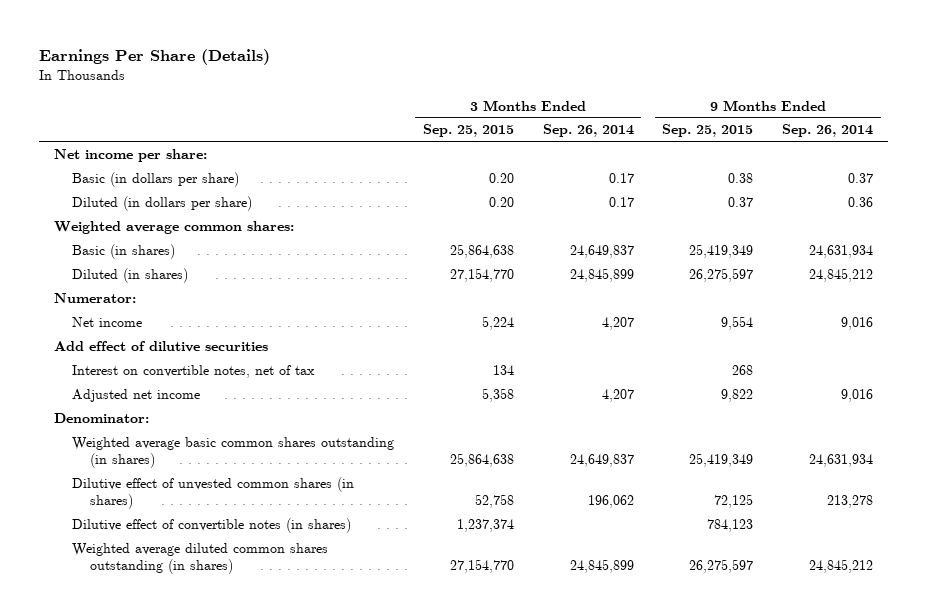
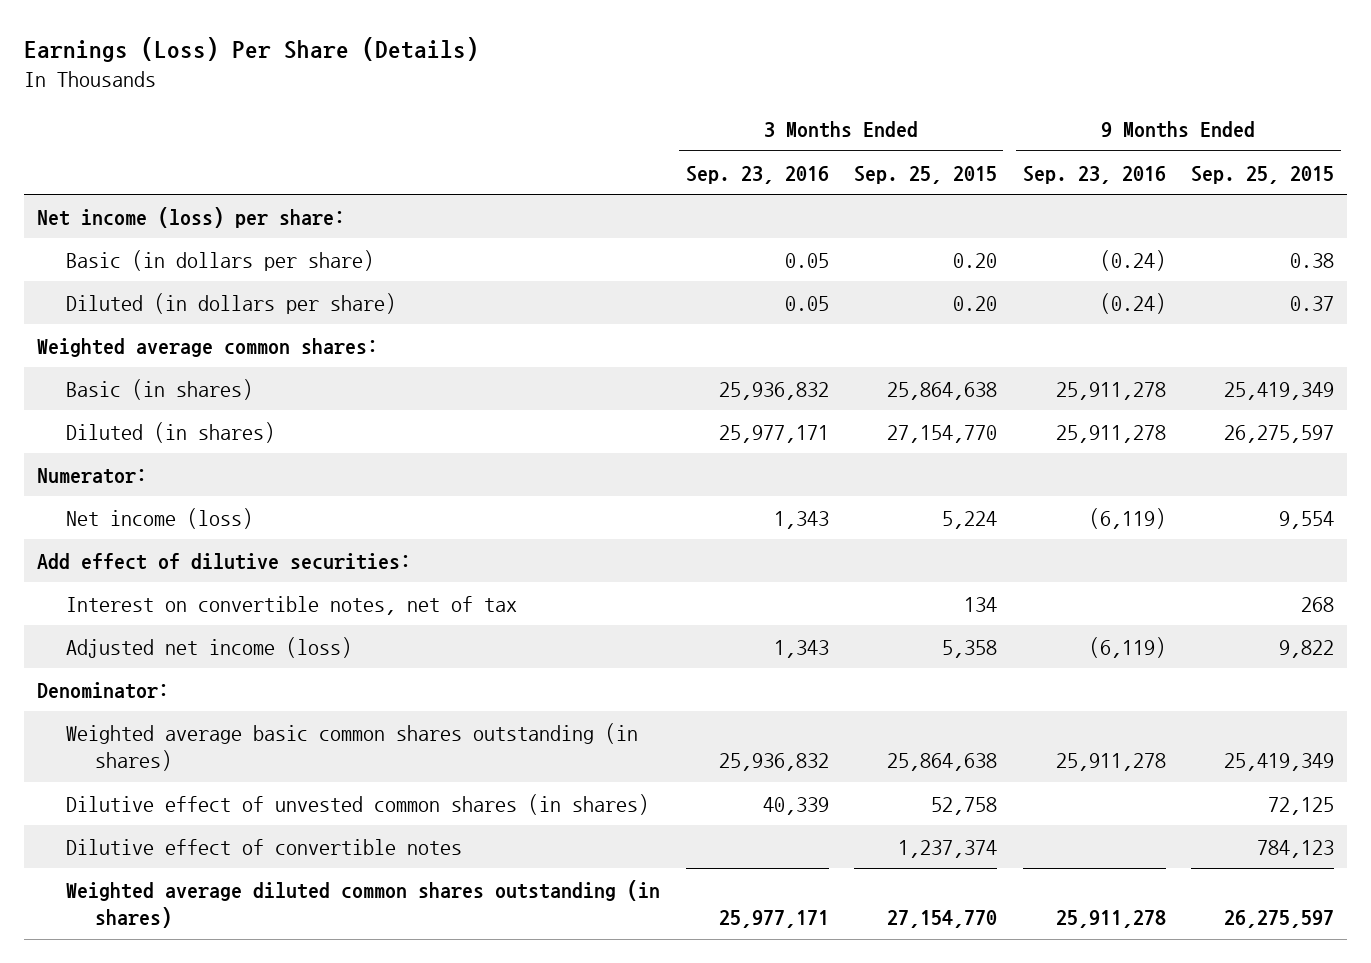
[39,48,271,65] Earnings Per Share (Details) -> [23,37,479,63] Earnings (Loss) Per Share (Details)
[542,124,634,138] Sep. 26, 2014 -> none
[782,124,874,138] Sep. 26, 2014 -> none
none -> [685,165,829,184] Sep. 23, 2016
none -> [1022,165,1166,184] Sep. 23, 2016
[53,148,207,162] Net income per share: -> [36,206,345,228] Net income (loss) per share:
[71,316,142,327] Net income -> [65,507,253,529] Net income (loss)
[53,340,268,352] Add effect of dilutive securities -> [36,552,411,570] Add effect of dilutive securities:
[71,388,200,402] Adjusted net income -> [65,636,352,658] Adjusted net income (loss)
[71,517,351,533] Dilutive effect of convertible notes (in shares) -> [65,838,462,855] Dilutive effect of convertible notes

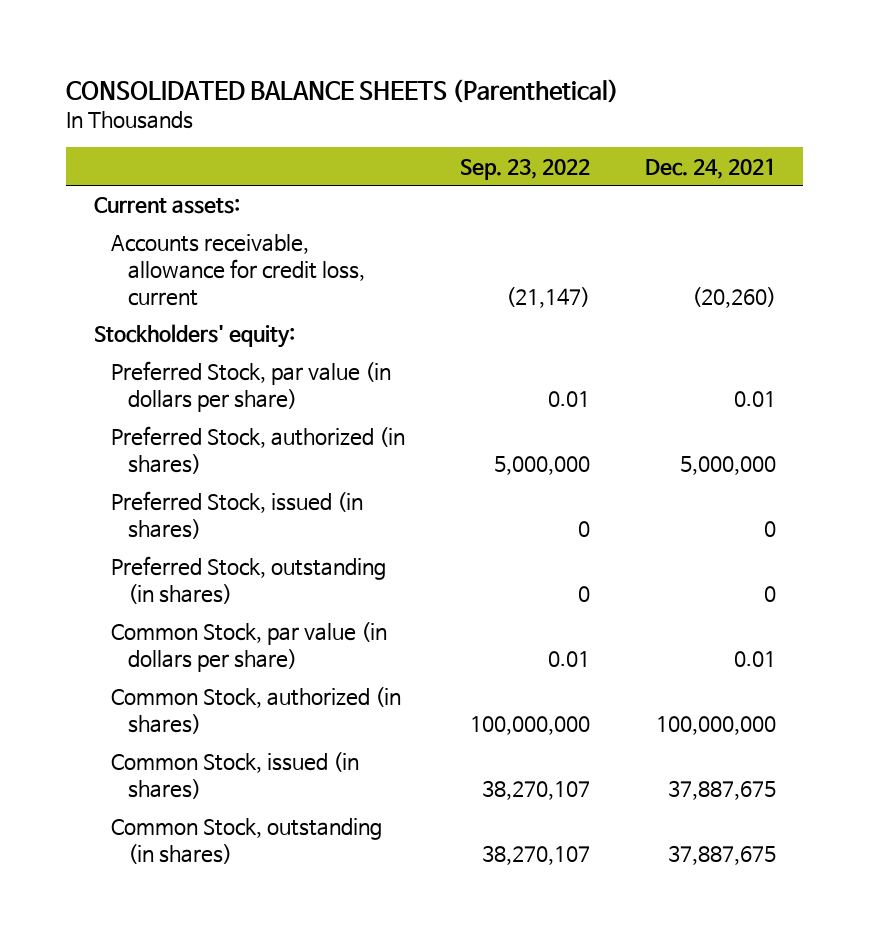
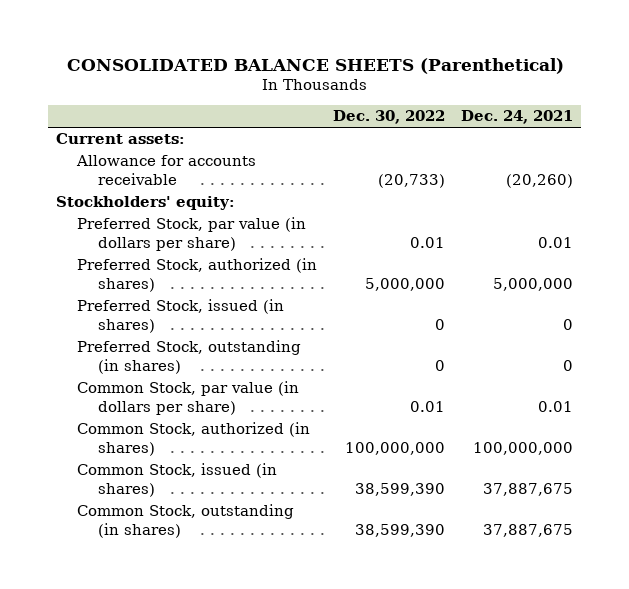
[459,158,590,180] Sep. 23, 2022 -> none
none -> [333,110,446,125] Dec. 30, 2022
[111,234,366,306] Accounts receivable, allowance for credit loss, current -> [76,155,257,186] Allowance for accounts receivable

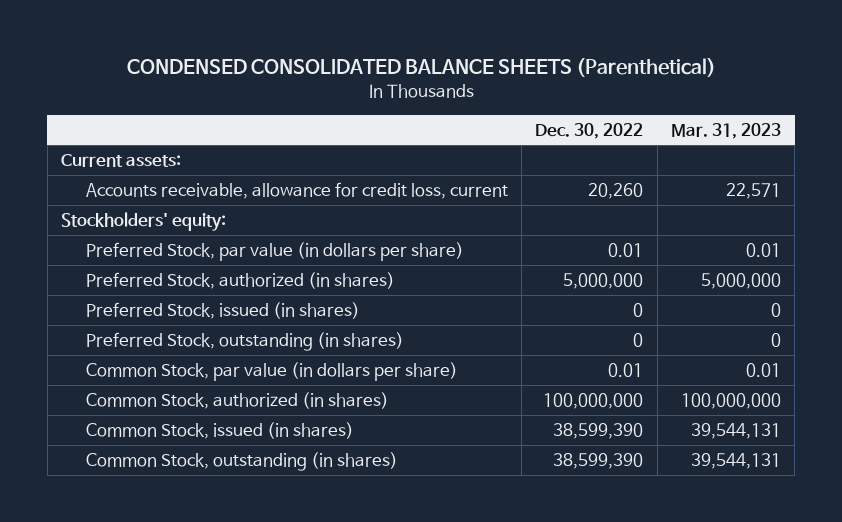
[66,57,564,74] CONSOLIDATED BALANCE SHEETS (Parenthetical) -> [127,58,717,78] CONDENSED CONSOLIDATED BALANCE SHEETS (Parenthetical)
[461,110,574,125] Dec. 24, 2021 -> none
none -> [671,122,782,139] Mar. 31, 2023
[76,155,257,186] Allowance for accounts receivable -> [85,181,508,199] Accounts receivable, allowance for credit loss, current
[378,174,446,189] (20,733) -> [588,182,644,199] 20,260

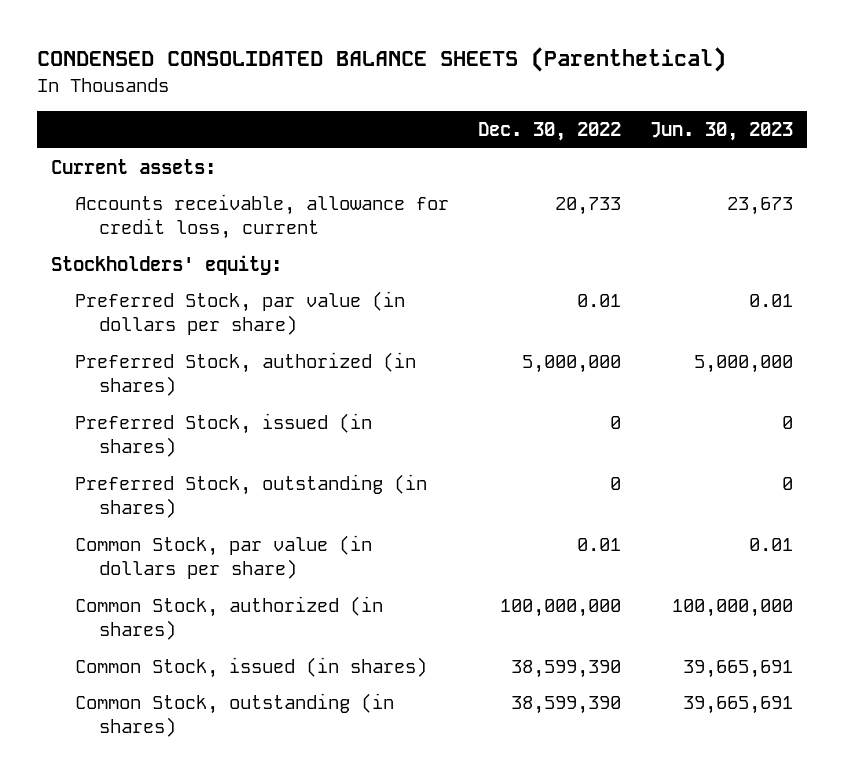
[671,122,782,139] Mar. 31, 2023 -> none
none -> [649,122,793,142] Jun. 30, 2023
[588,182,644,199] 20,260 -> [554,196,621,215] 20,733

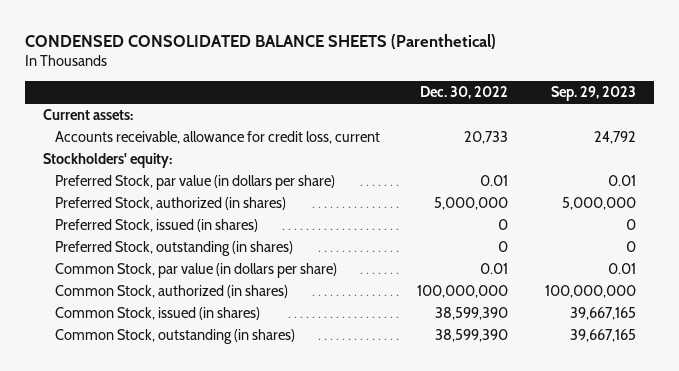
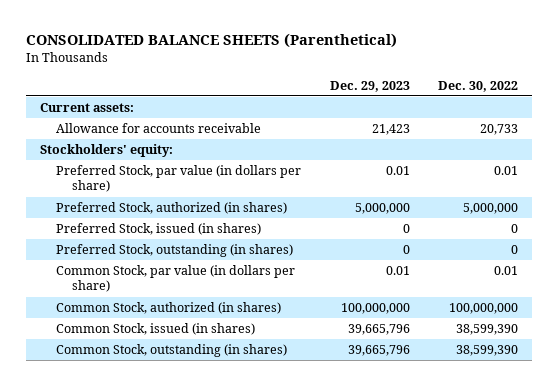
[24,33,496,49] CONDENSED CONSOLIDATED BALANCE SHEETS (Parenthetical) -> [25,33,397,49] CONSOLIDATED BALANCE SHEETS (Parenthetical)
[550,86,636,102] Sep. 29, 2023 -> none
none -> [329,80,410,92] Dec. 29, 2023
[55,131,381,145] Accounts receivable, allowance for credit loss, current -> [56,123,262,134] Allowance for accounts receivable

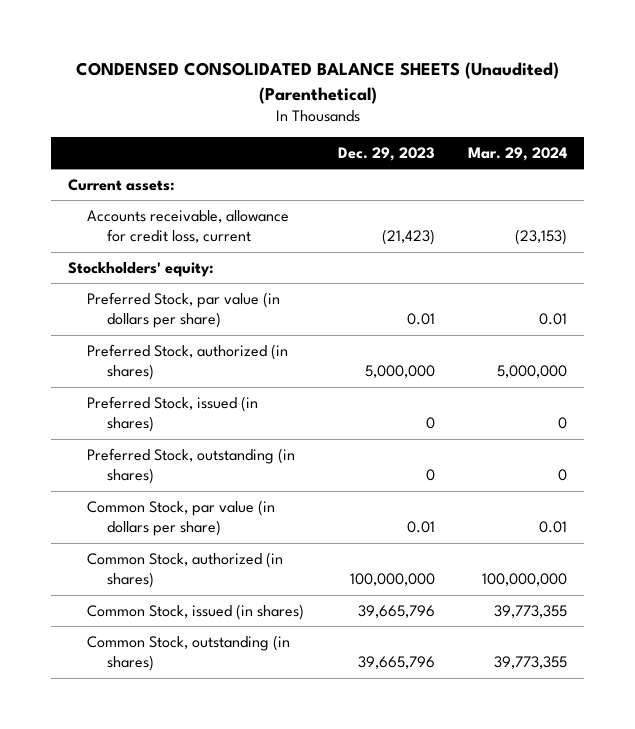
[25,33,397,49] CONSOLIDATED BALANCE SHEETS (Parenthetical) -> [75,62,559,104] CONDENSED CONSOLIDATED BALANCE SHEETS (Unaudited) (Parenthetical)
[438,80,519,92] Dec. 30, 2022 -> none
none -> [468,146,568,161] Mar. 29, 2024
[56,123,262,134] Allowance for accounts receivable -> [87,209,290,244] Accounts receivable, allowance for credit loss, current
[371,124,410,136] 21,423 -> [381,229,435,246] (21,423)

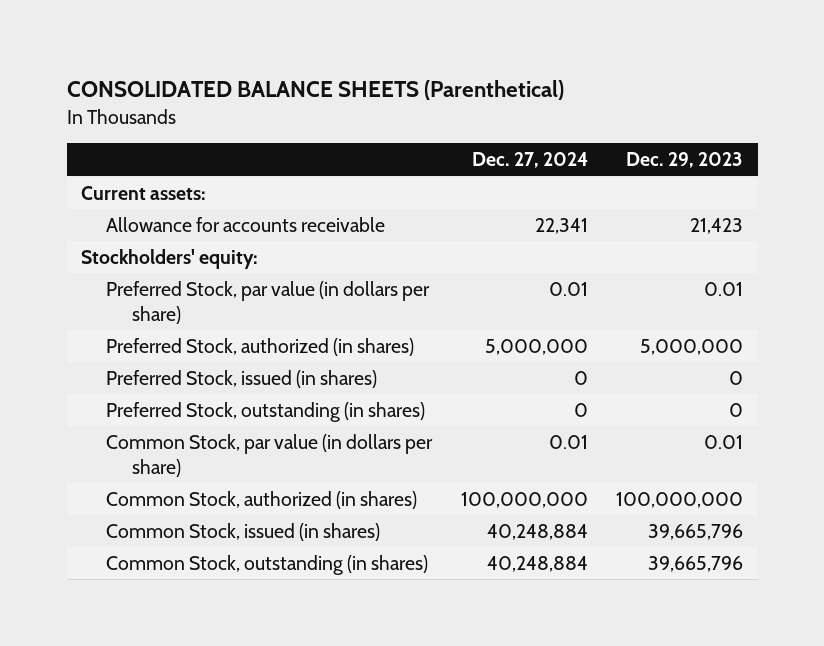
[75,62,559,104] CONDENSED CONSOLIDATED BALANCE SHEETS (Unaudited) (Parenthetical) -> [66,80,564,101] CONSOLIDATED BALANCE SHEETS (Parenthetical)
[468,146,568,161] Mar. 29, 2024 -> none
none -> [471,152,588,169] Dec. 27, 2024
[87,209,290,244] Accounts receivable, allowance for credit loss, current -> [106,217,386,233] Allowance for accounts receivable
[381,229,435,246] (21,423) -> [690,218,744,235] 21,423

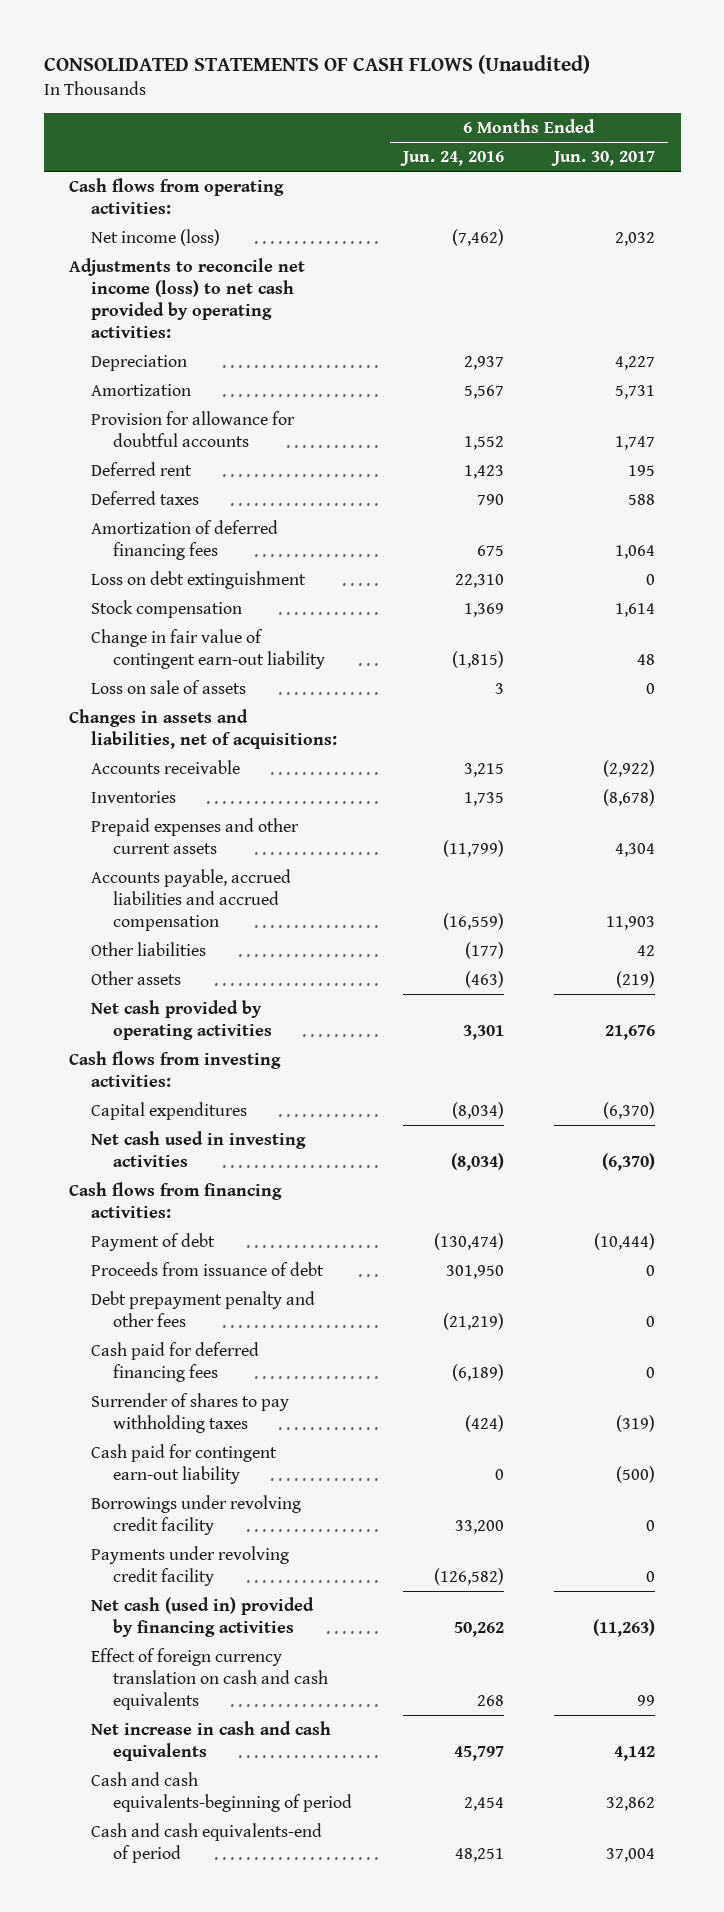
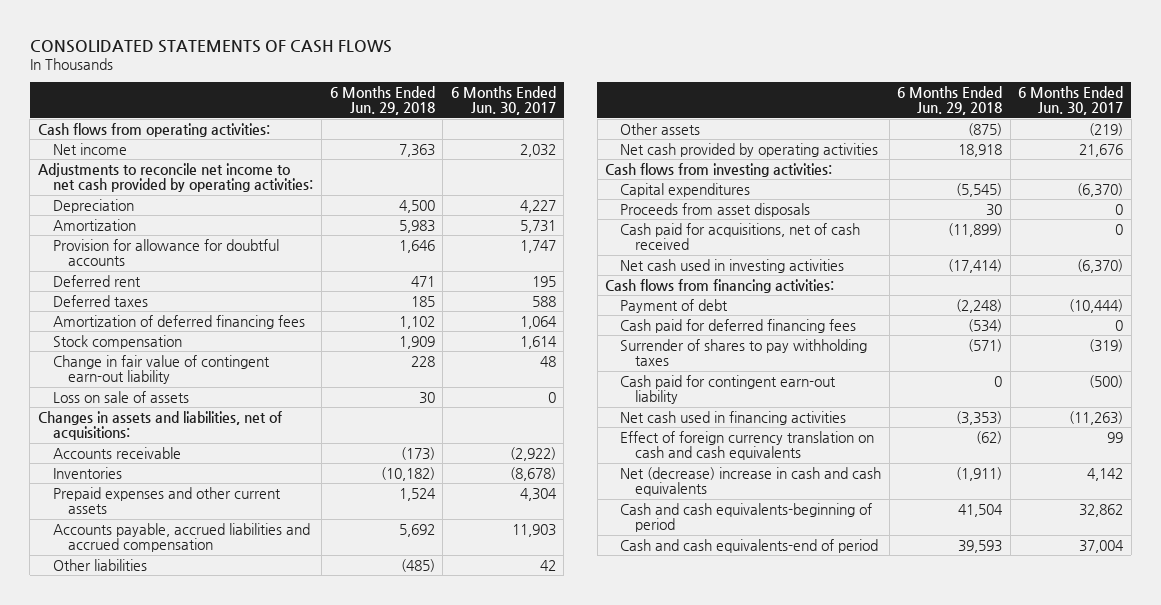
[43,55,590,75] CONSOLIDATED STATEMENTS OF CASH FLOWS (Unaudited) -> [29,39,392,53] CONSOLIDATED STATEMENTS OF CASH FLOWS
[399,151,504,167] Jun. 24, 2016 -> none
none -> [329,85,435,116] 6 Months Ended Jun. 29, 2018
[91,229,221,247] Net income (loss) -> [52,142,127,155] Net income
[68,258,305,339] Adjustments to reconcile net income (loss) to net cash provided by operating activities: -> [37,162,313,193] Adjustments to reconcile net income to net cash provided by operating activities:
[91,571,307,590] Loss on debt extinguishment -> none
none -> [620,202,811,217] Proceeds from asset disposals
none -> [620,222,861,251] Cash paid for acquisitions, net of cash received
[91,1262,325,1277] Proceeds from issuance of debt -> none
[91,1291,316,1328] Debt prepayment penalty and other fees -> none
[91,1495,302,1536] Borrowings under revolving credit facility -> none
[91,1546,290,1587] Payments under revolving credit facility -> none
[91,1597,315,1638] Net cash (used in) provided by financing activities -> [620,410,847,425] Net cash used in financing activities
[91,1721,332,1762] Net increase in cash and cash equivalents -> [620,466,882,497] Net (decrease) increase in cash and cash equivalents

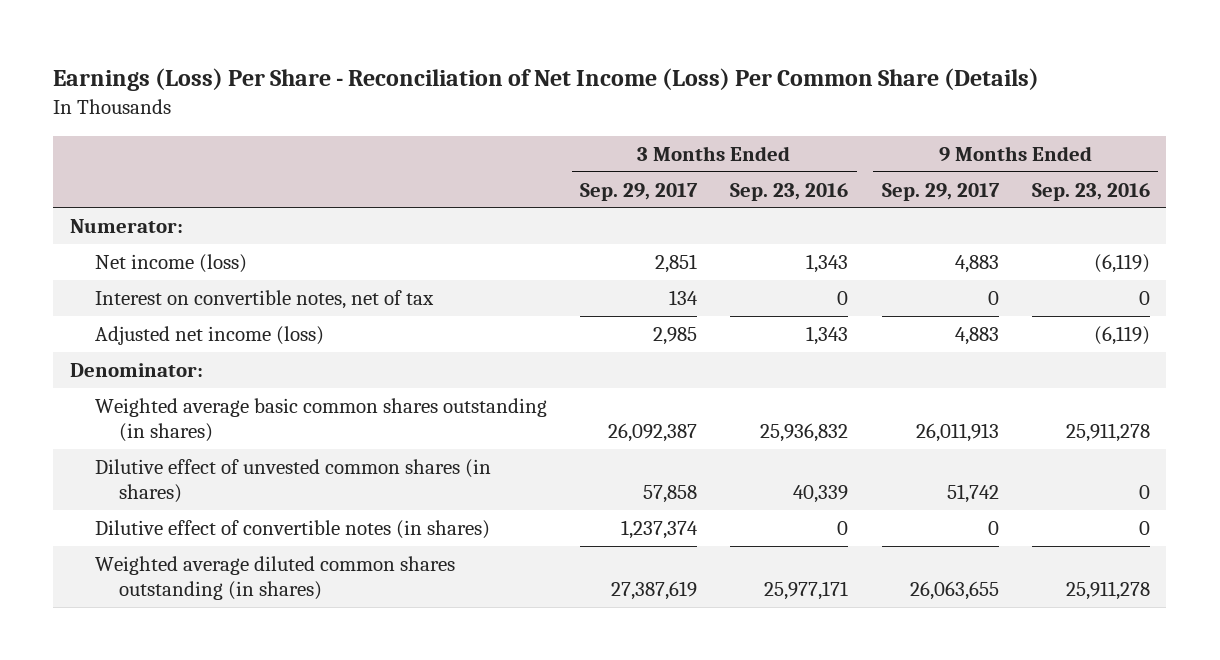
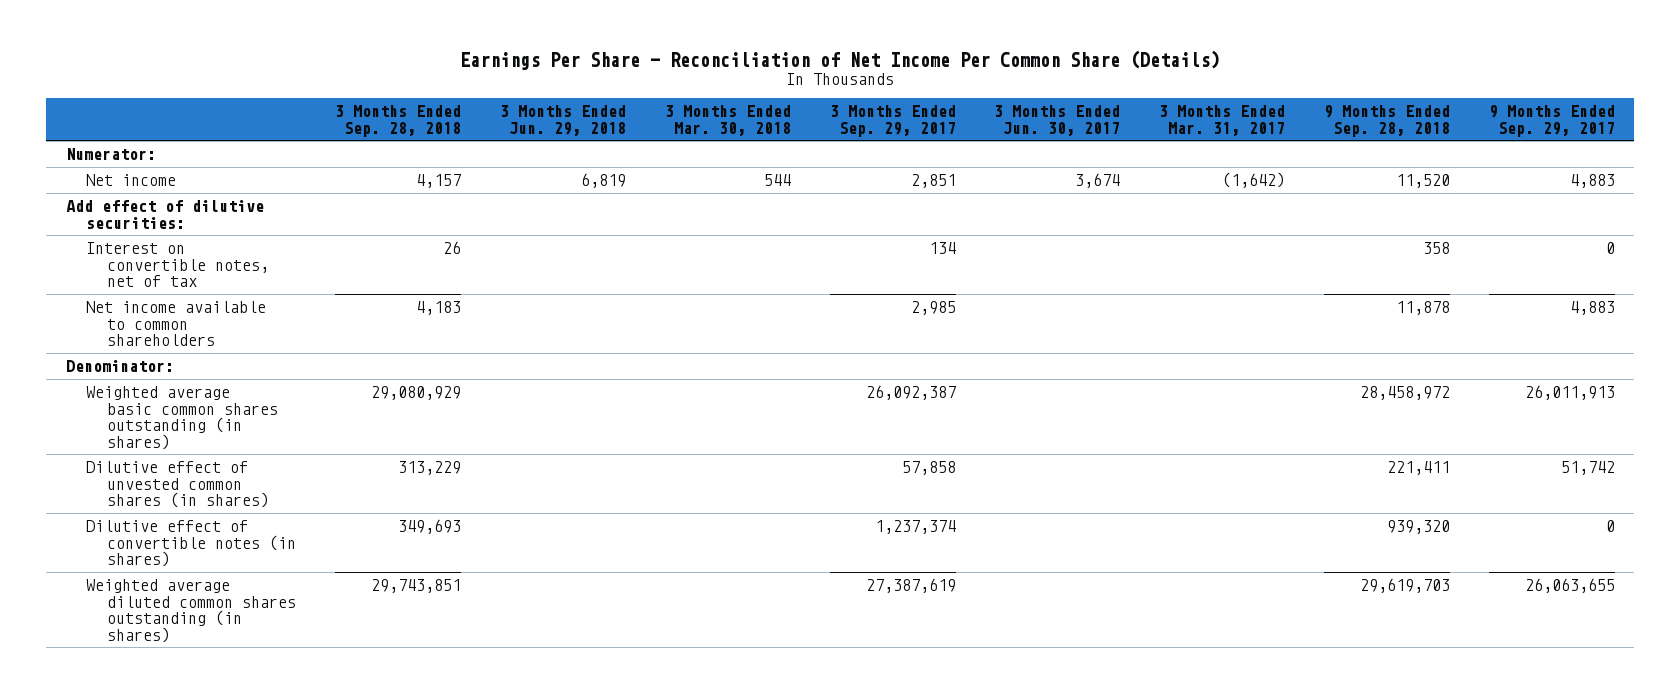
[53,68,1040,92] Earnings (Loss) Per Share - Reconciliation of Net Income (Loss) Per Common Share (Details) -> [460,49,1221,70] Earnings Per Share - Reconciliation of Net Income Per Common Share (Details)
[730,182,849,201] Sep. 23, 2016 -> none
[1031,182,1150,201] Sep. 23, 2016 -> none
none -> [335,104,462,137] 3 Months Ended Sep. 28, 2018
none -> [499,104,626,136] 3 Months Ended Jun. 29, 2018
none -> [664,104,791,136] 3 Months Ended Mar. 30, 2018
none -> [994,104,1121,136] 3 Months Ended Jun. 30, 2017
none -> [1159,104,1286,136] 3 Months Ended Mar. 31, 2017
none -> [1324,104,1451,137] 9 Months Ended Sep. 28, 2018
[94,254,247,274] Net income (loss) -> [86,173,177,186] Net income
none -> [65,199,264,229] Add effect of dilutive securities:
[94,326,324,346] Adjusted net income (loss) -> [86,300,267,347] Net income available to common shareholders

